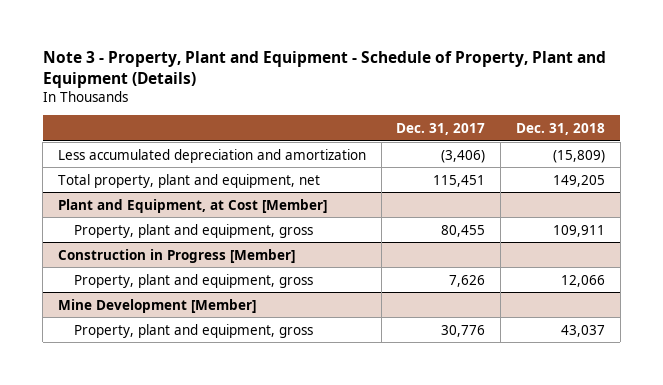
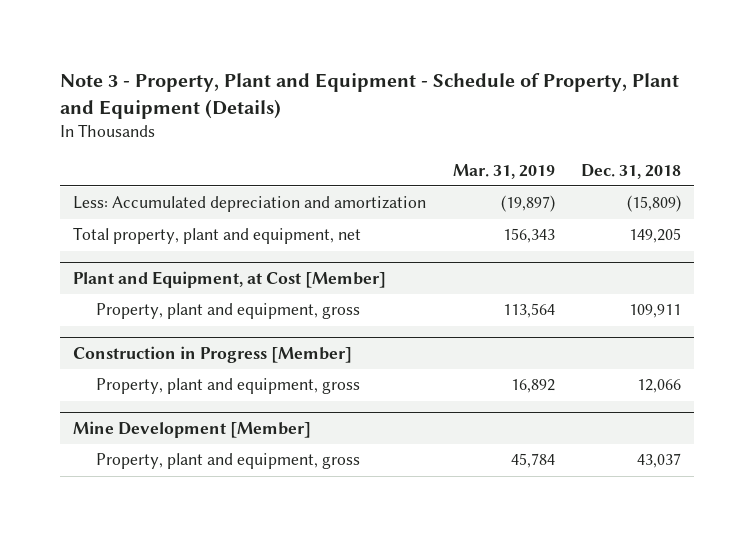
[396,122,486,135] Dec. 31, 2017 -> none
none -> [452,163,555,179] Mar. 31, 2019
[58,148,367,163] Less accumulated depreciation and amortization -> [73,196,427,213] Less: Accumulated depreciation and amortization

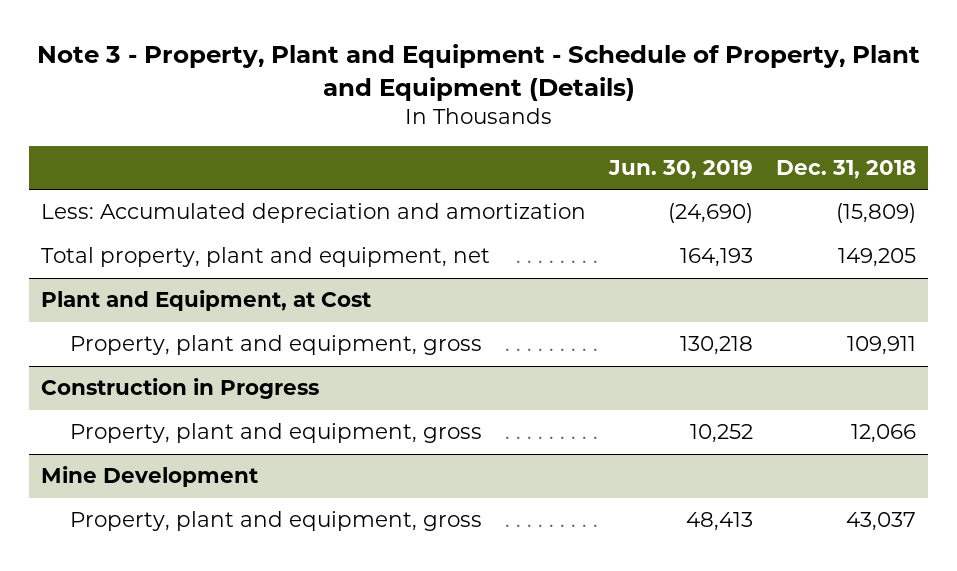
[452,163,555,179] Mar. 31, 2019 -> none
none -> [608,160,754,180] Jun. 30, 2019
[73,270,387,288] Plant and Equipment, at Cost [Member] -> [41,290,372,312] Plant and Equipment, at Cost
[73,345,353,363] Construction in Progress [Member] -> [41,378,320,400] Construction in Progress
[73,420,312,438] Mine Development [Member] -> [41,466,259,488] Mine Development

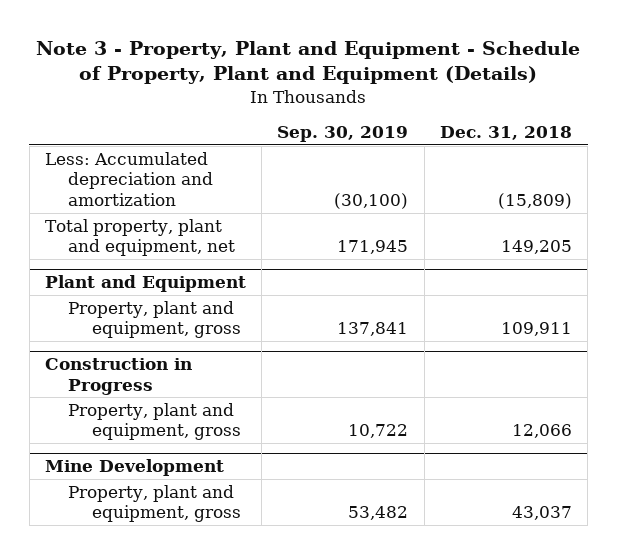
[608,160,754,180] Jun. 30, 2019 -> none
none -> [277,126,409,143] Sep. 30, 2019
[41,290,372,312] Plant and Equipment, at Cost -> [44,275,246,293] Plant and Equipment

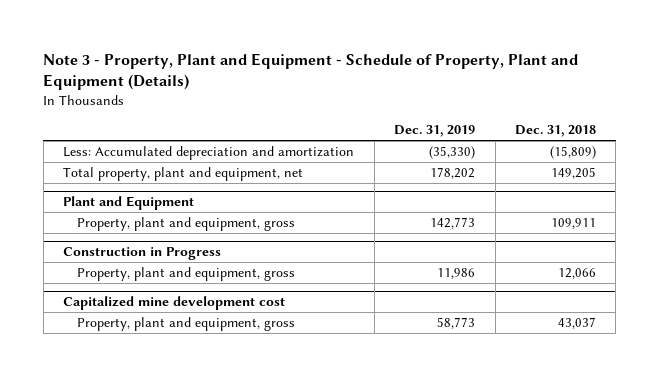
[277,126,409,143] Sep. 30, 2019 -> none
none -> [394,125,476,138] Dec. 31, 2019
[44,459,224,477] Mine Development -> [63,296,286,311] Capitalized mine development cost

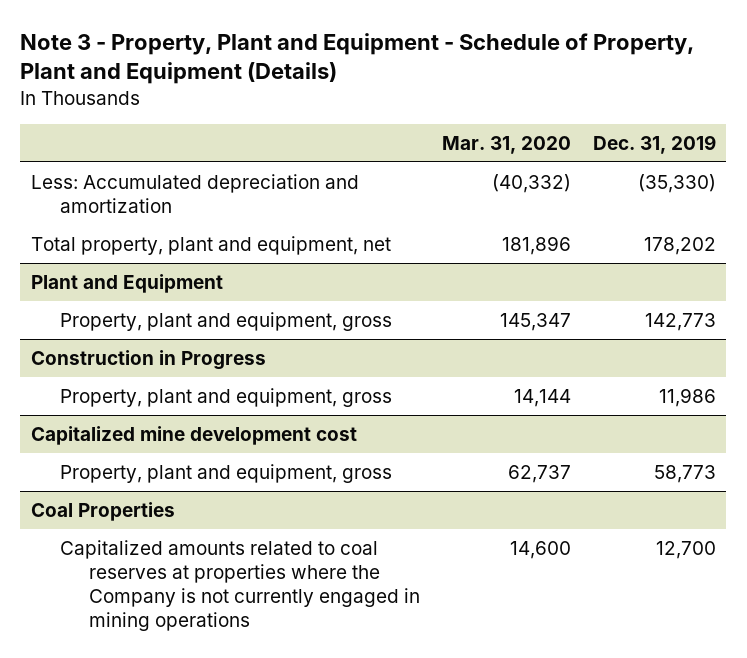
[514,125,596,138] Dec. 31, 2018 -> none
none -> [441,135,571,154] Mar. 31, 2020
none -> [31,501,176,521] Coal Properties
none -> [60,539,421,631] Capitalized amounts related to coal reserves at properties where the Company is not currently engaged in mining operations

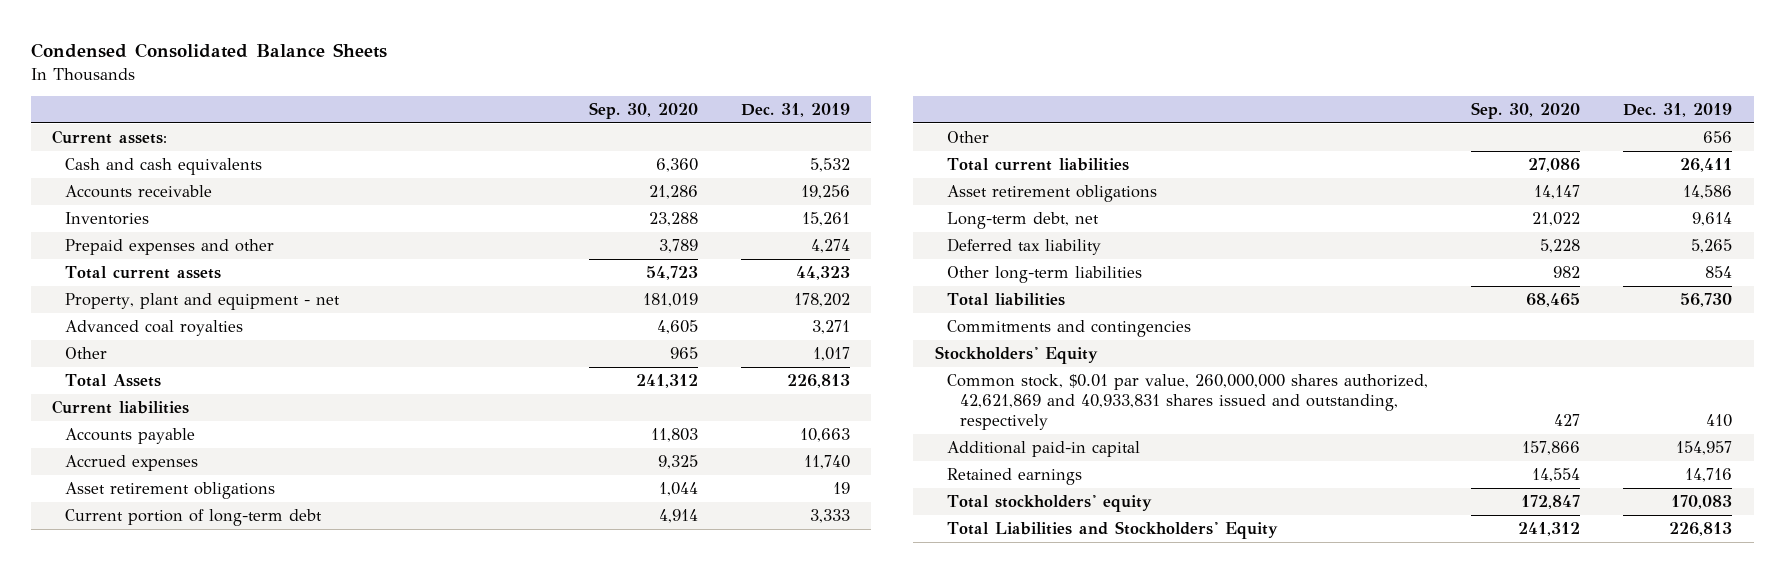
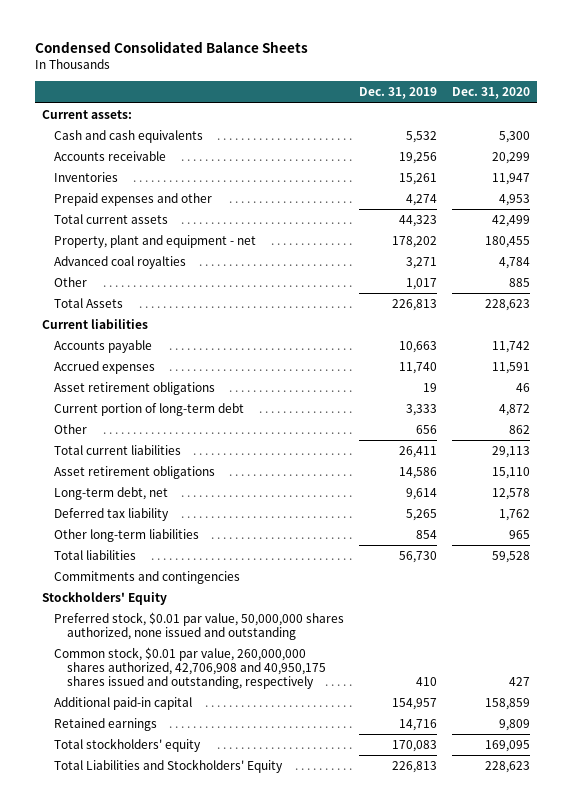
[588,102,698,120] Sep. 30, 2020 -> none
none -> [451,87,530,100] Dec. 31, 2020
none -> [54,612,345,640] Preferred stock, $0.01 par value, 50,000,000 shares authorized, none issued and outstanding
[947,374,1429,430] Common stock, $0.01 par value, 260,000,000 shares authorized, 42,621,869 and 40,933,831 shares issued and outstanding, respectively -> [54,647,326,689] Common stock, $0.01 par value, 260,000,000 shares authorized, 42,706,908 and 40,950,175 shares issued and outstanding, respectively

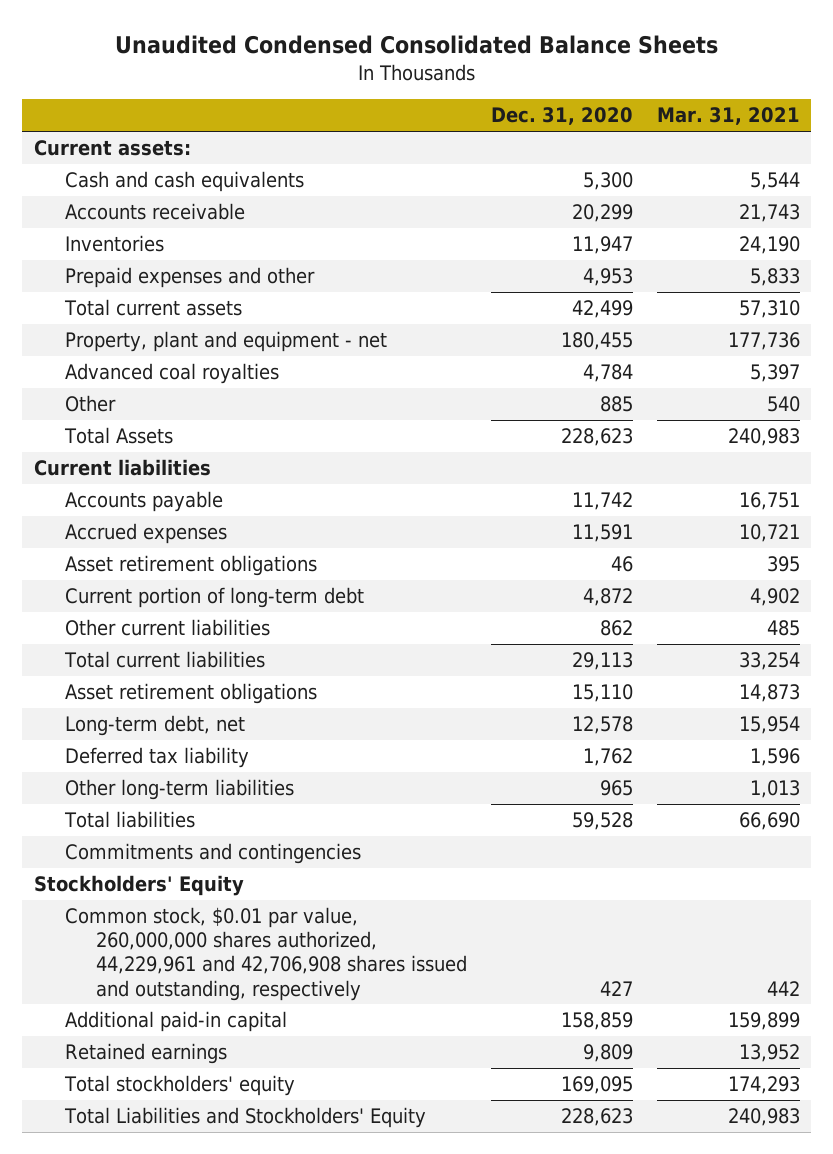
[34,41,308,54] Condensed Consolidated Balance Sheets -> [114,34,718,54] Unaudited Condensed Consolidated Balance Sheets
[359,87,438,100] Dec. 31, 2019 -> none
none -> [656,107,800,126] Mar. 31, 2021
[54,424,88,435] Other -> [65,619,271,637] Other current liabilities
[54,612,345,640] Preferred stock, $0.01 par value, 50,000,000 shares authorized, none issued and outstanding -> none
[54,647,326,689] Common stock, $0.01 par value, 260,000,000 shares authorized, 42,706,908 and 40,950,175 shares issued and outstanding, respectively -> [65,907,468,1001] Common stock, $0.01 par value, 260,000,000 shares authorized, 44,229,961 and 42,706,908 shares issued and outstanding, respectively

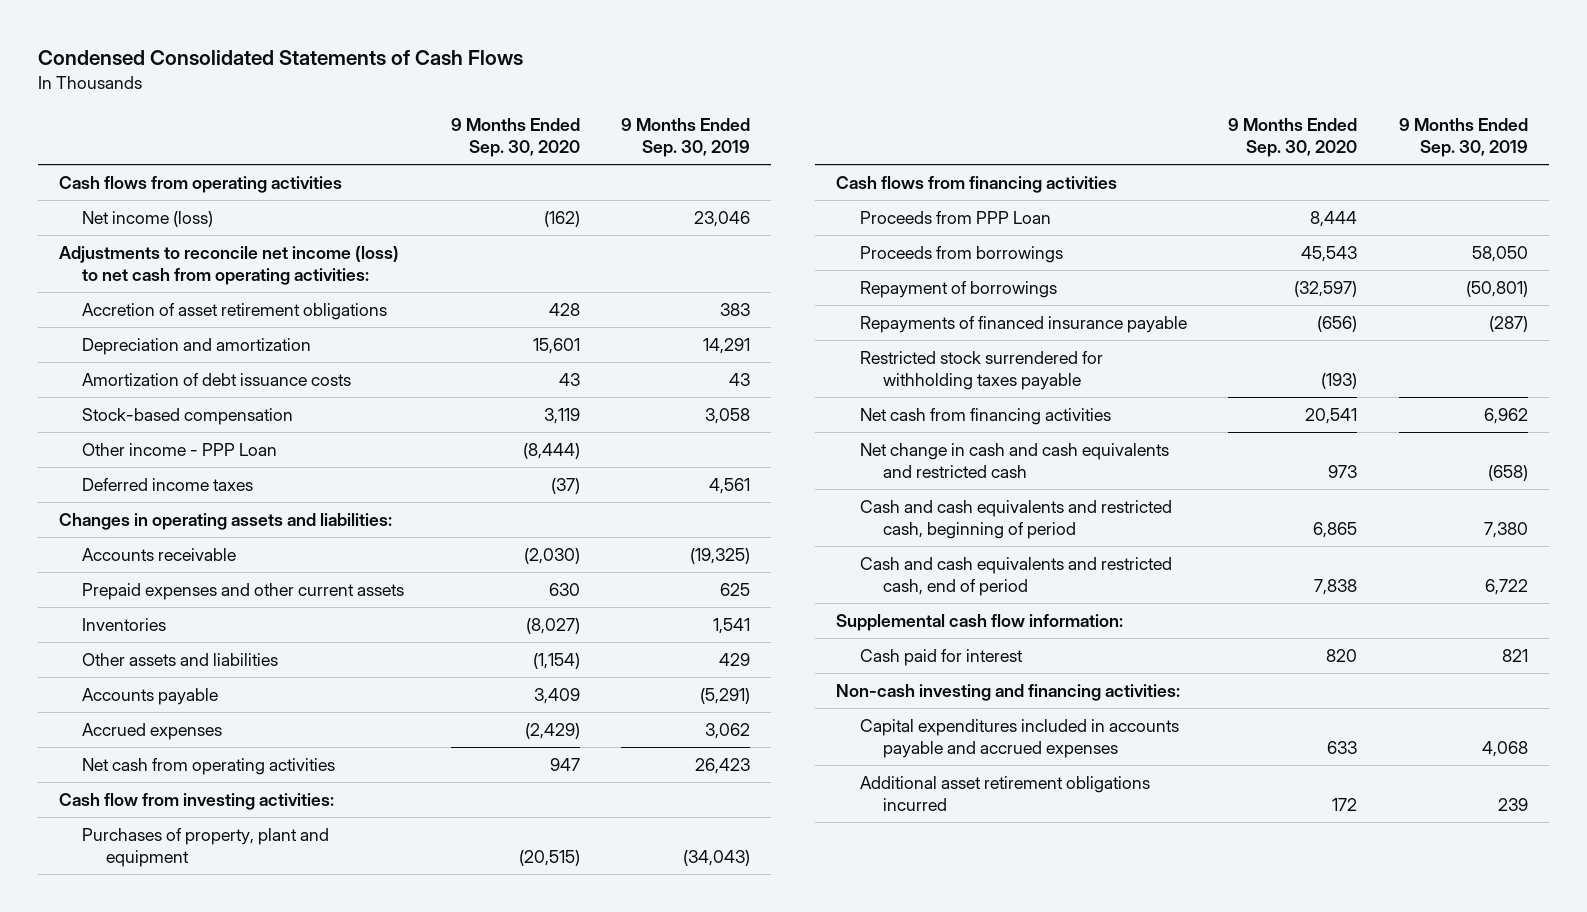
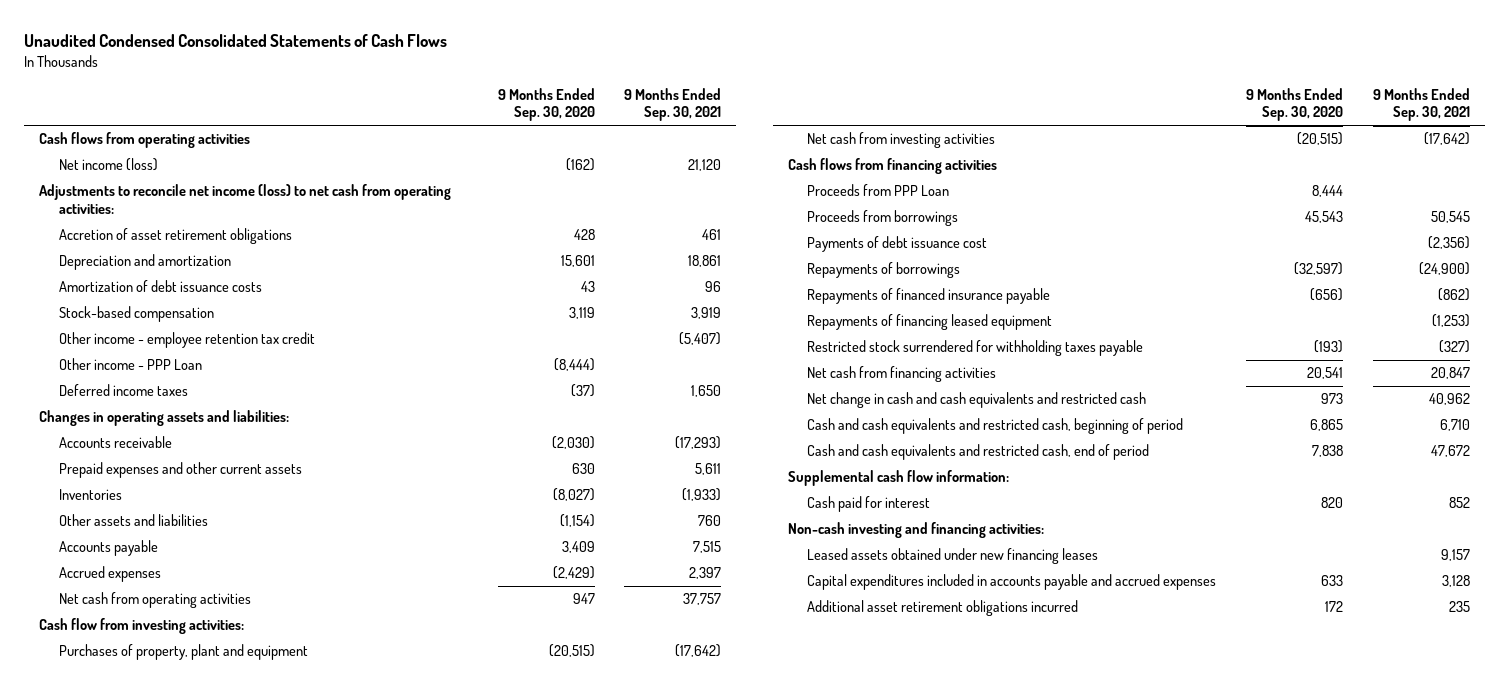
[37,50,523,66] Condensed Consolidated Statements of Cash Flows -> [24,34,448,48] Unaudited Condensed Consolidated Statements of Cash Flows
[621,117,751,158] 9 Months Ended Sep. 30, 2019 -> none
none -> [624,87,722,122] 9 Months Ended Sep. 30, 2021
none -> [58,332,315,349] Other income - employee retention tax credit
none -> [807,132,996,149] Net cash from investing activities
none -> [807,236,988,253] Payments of debt issuance cost
[859,281,1057,299] Repayment of borrowings -> [807,262,961,279] Repayments of borrowings
none -> [807,314,1053,331] Repayments of financing leased equipment
none -> [807,548,1099,565] Leased assets obtained under new financing leases

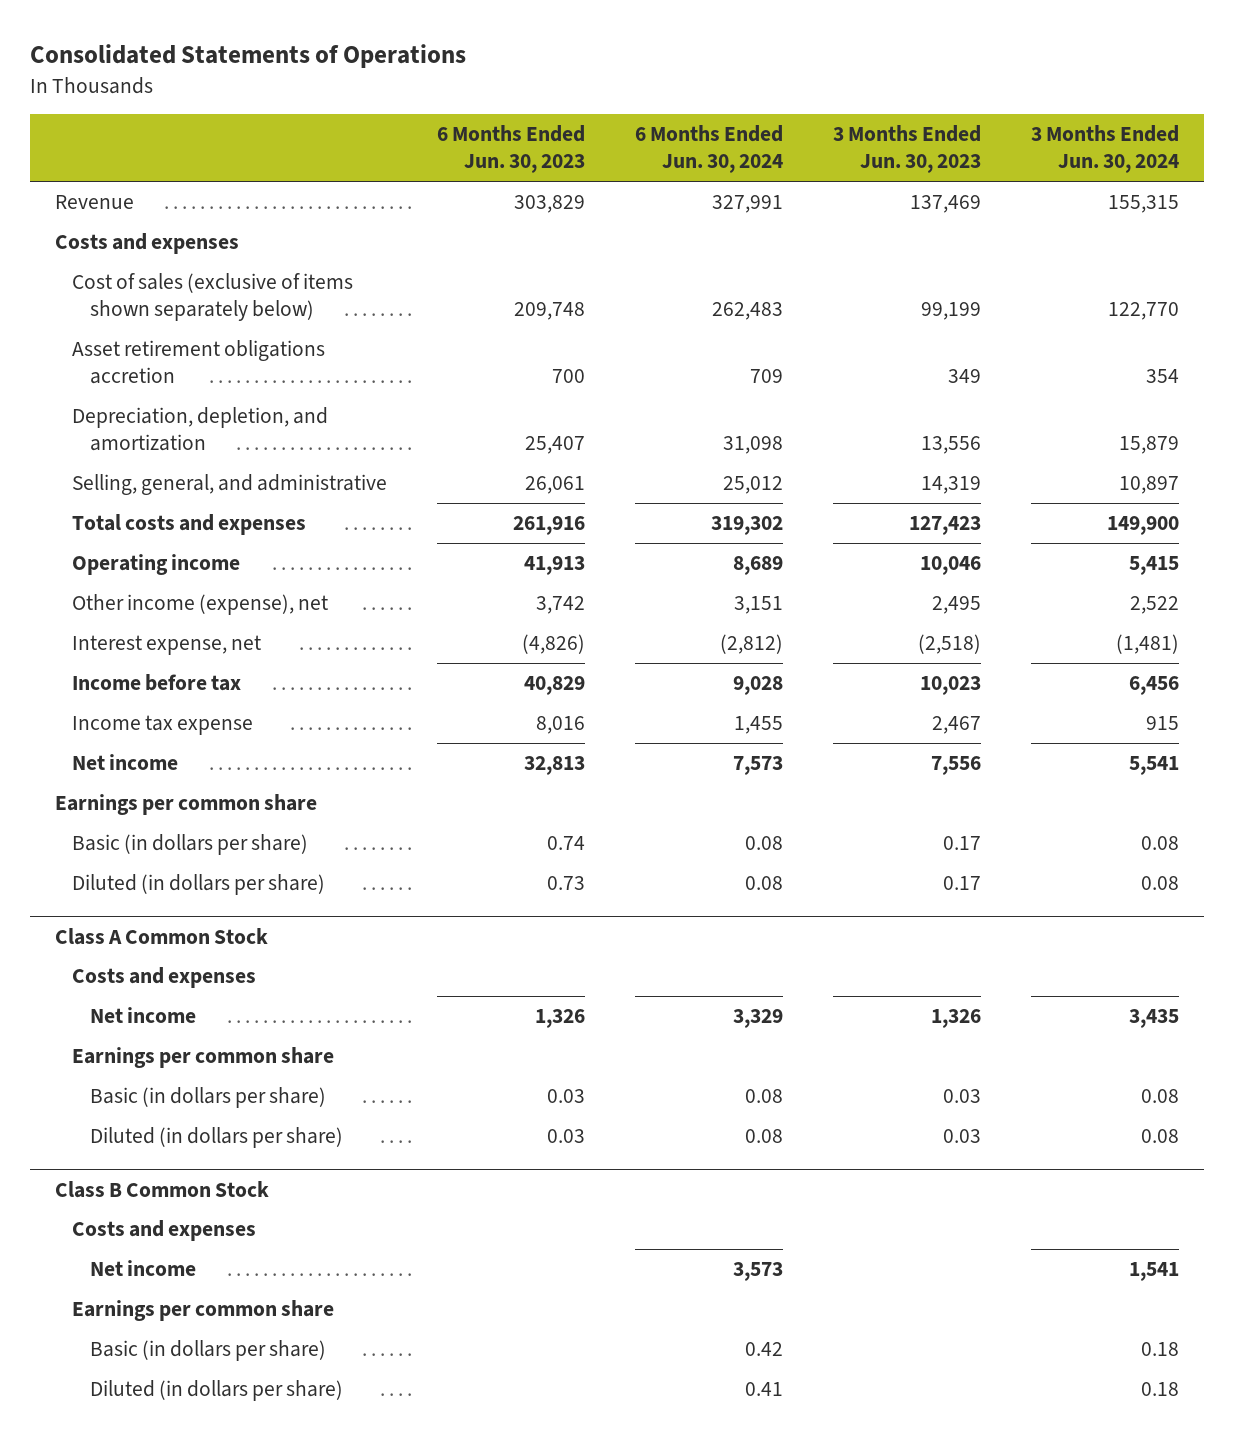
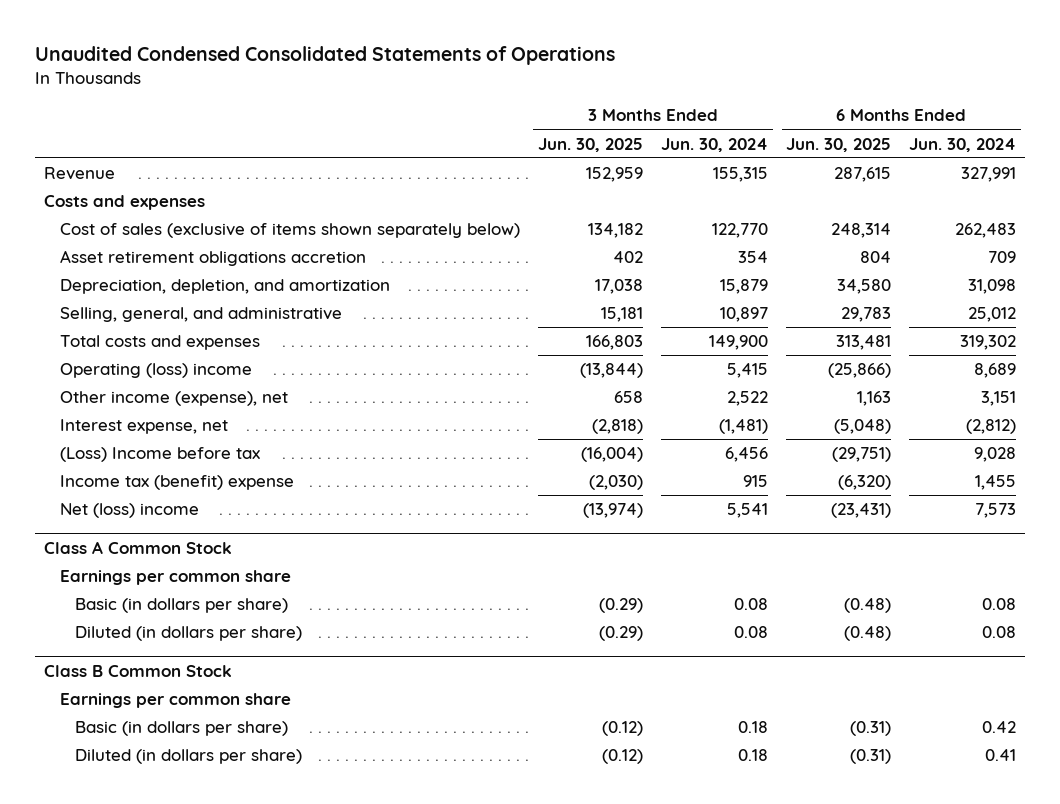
[29,44,466,69] Consolidated Statements of Operations -> [34,46,615,66] Unaudited Condensed Consolidated Statements of Operations
[437,125,586,174] 6 Months Ended Jun. 30, 2023 -> none
[833,125,982,174] 3 Months Ended Jun. 30, 2023 -> none
none -> [537,137,643,152] Jun. 30, 2025
none -> [786,137,892,152] Jun. 30, 2025
[72,554,241,576] Operating income -> [59,363,252,379] Operating (loss) income
[54,794,317,816] Earnings per common share -> none
[72,834,309,856] Basic (in dollars per share) -> none
[72,874,326,896] Diluted (in dollars per share) -> none
[72,674,242,692] Income before tax -> [59,447,260,463] (Loss) Income before tax
[72,715,254,736] Income tax expense -> [59,475,294,491] Income tax (benefit) expense
[72,754,179,771] Net income -> [59,503,199,519] Net (loss) income
[72,967,257,989] Costs and expenses -> none
[90,1007,197,1024] Net income -> none
[72,1220,257,1242] Costs and expenses -> none
[90,1260,197,1277] Net income -> none

